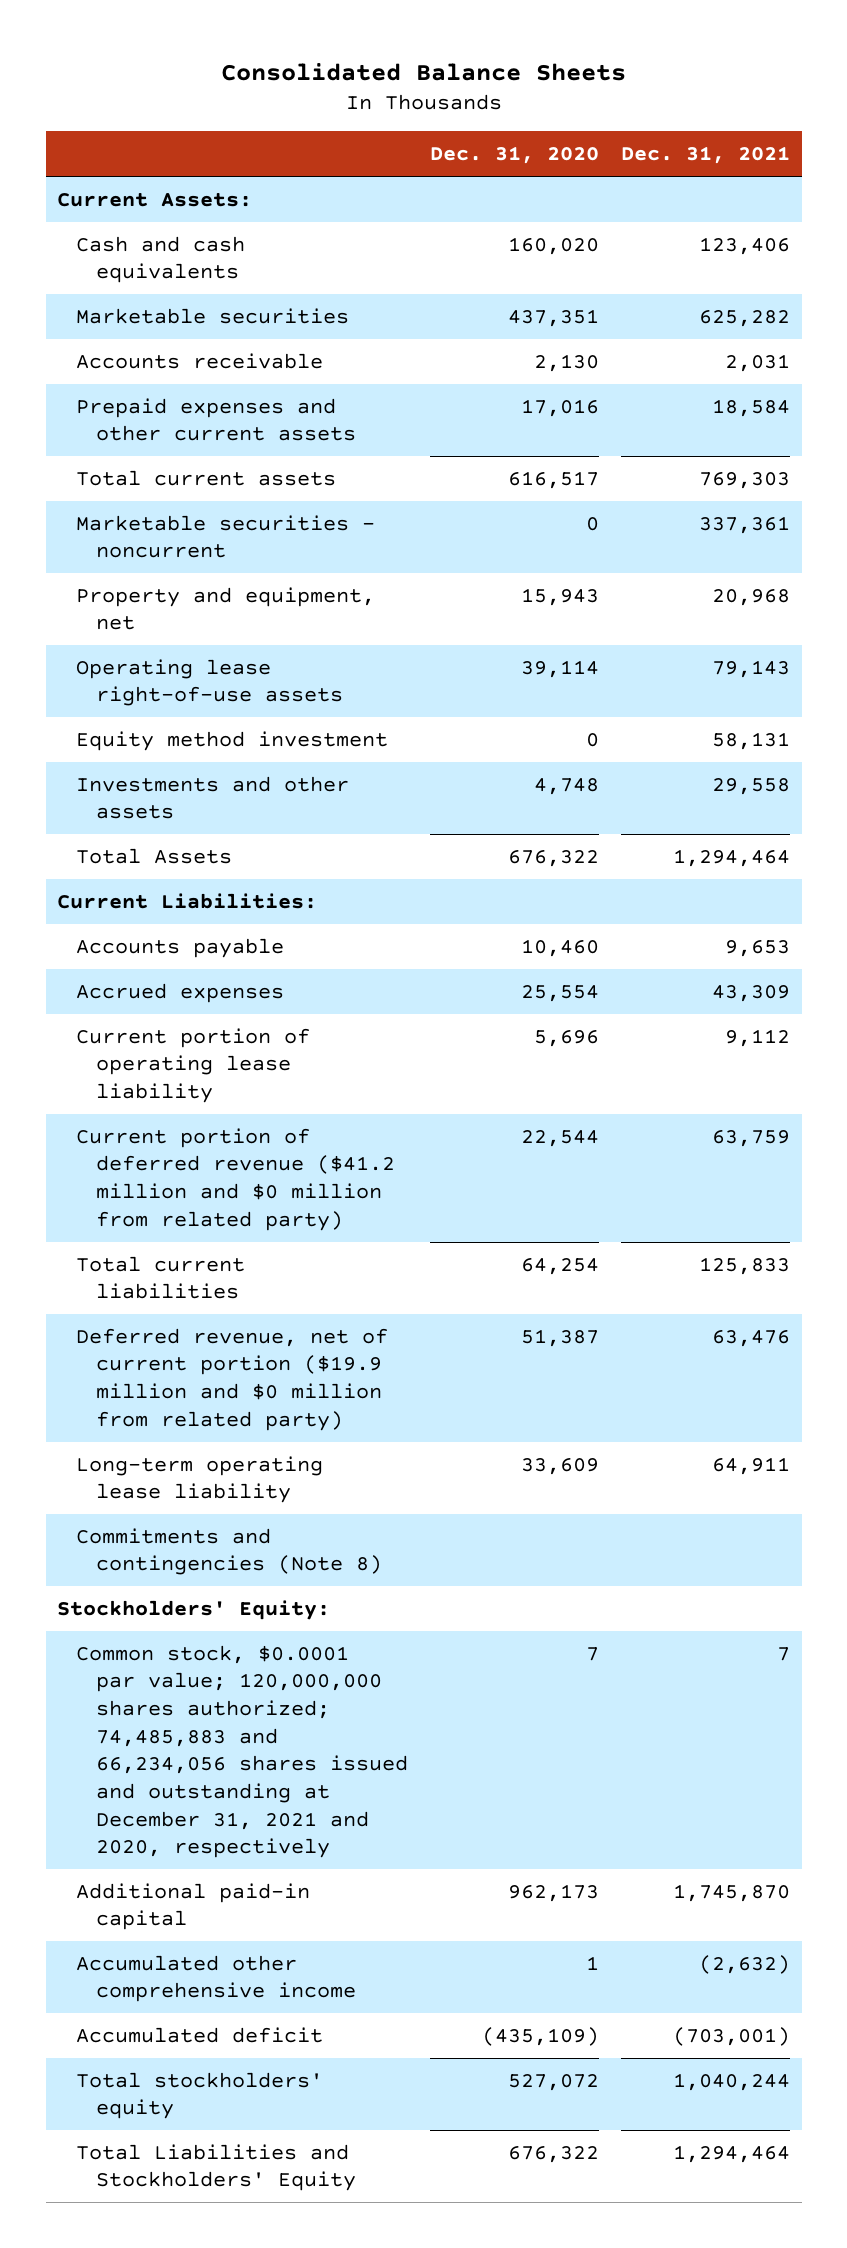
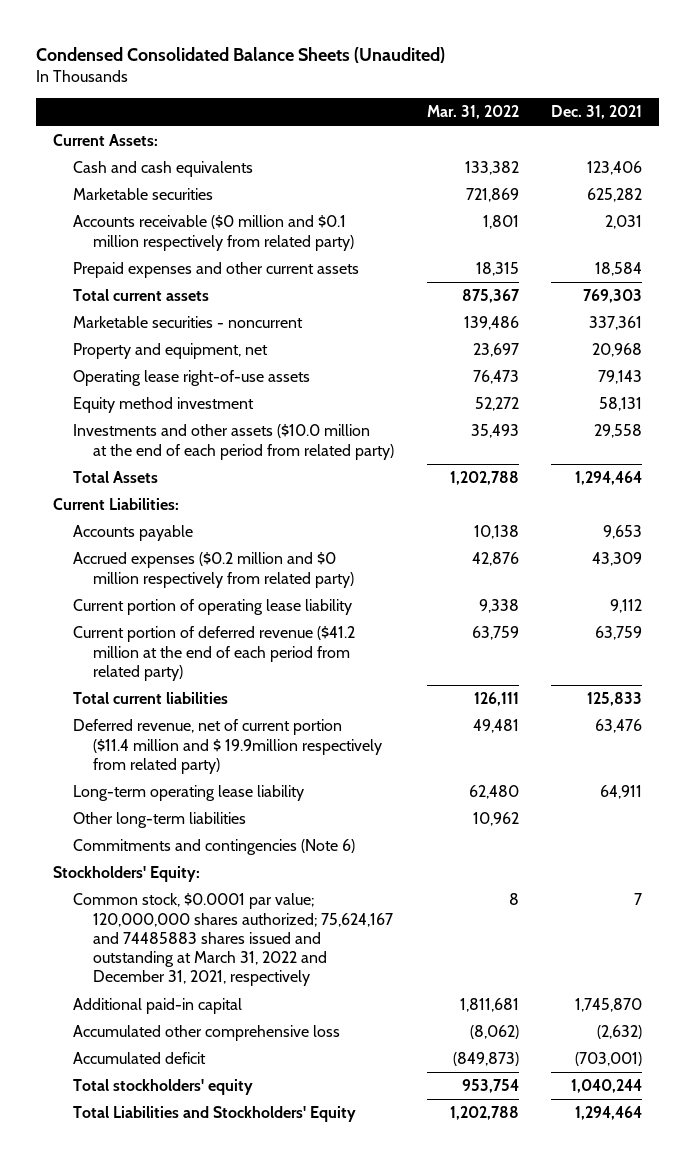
[220,62,626,81] Consolidated Balance Sheets -> [36,46,446,63] Condensed Consolidated Balance Sheets (Unaudited)
[430,146,600,165] Dec. 31, 2020 -> none
none -> [426,105,519,120] Mar. 31, 2022
[76,352,324,369] Accounts receivable -> [72,215,354,251] Accounts receivable ($0 million and $0.1 million respectively from related party)
[76,775,350,820] Investments and other assets -> [72,424,394,460] Investments and other assets ($10.0 million at the end of each period from related party)
[76,982,285,1003] Accrued expenses -> [72,552,354,588] Accrued expenses ($0.2 million and $0 million respectively from related party)
[76,1127,395,1231] Current portion of deferred revenue ($41.2 million and $0 million from related party) -> [72,626,355,681] Current portion of deferred revenue ($41.2 million at the end of each period from related party)
[76,1327,389,1431] Deferred revenue, net of current portion ($19.9 million and $0 million from related party) -> [72,719,382,774] Deferred revenue, net of current portion ($11.4 million and $ 19.9million respectively from related party)
none -> [72,812,246,829] Other long-term liabilities
[76,1527,382,1576] Commitments and contingencies (Note 8) -> [72,839,355,856] Commitments and contingencies (Note 6)
[76,1644,408,1859] Common stock, $0.0001 par value; 120,000,000 shares authorized; 74,485,883 and 66,234,056 shares issued and outstanding at December 31, 2021 and 2020, respectively -> [72,893,393,987] Common stock, $0.0001 par value; 120,000,000 shares authorized; 75,624,167 and 74485883 shares issued and outstanding at March 31, 2022 and December 31, 2021, respectively
[76,1954,356,2003] Accumulated other comprehensive income -> [72,1025,340,1042] Accumulated other comprehensive loss

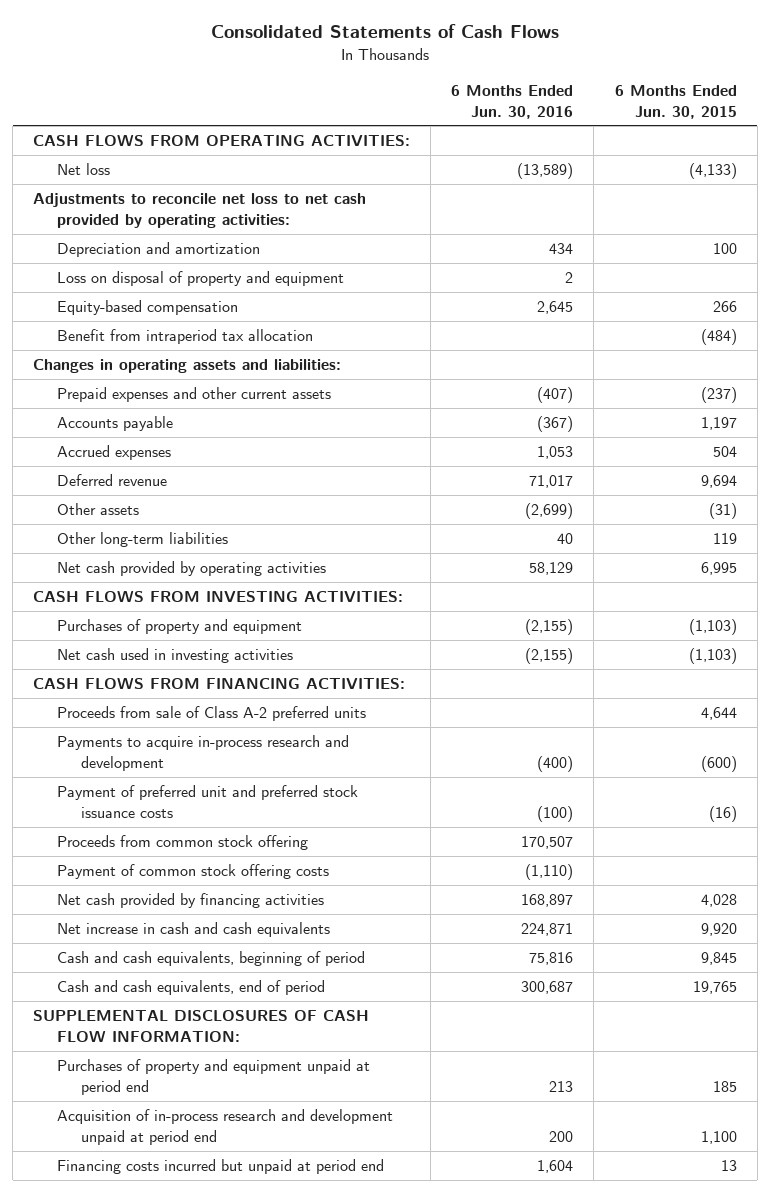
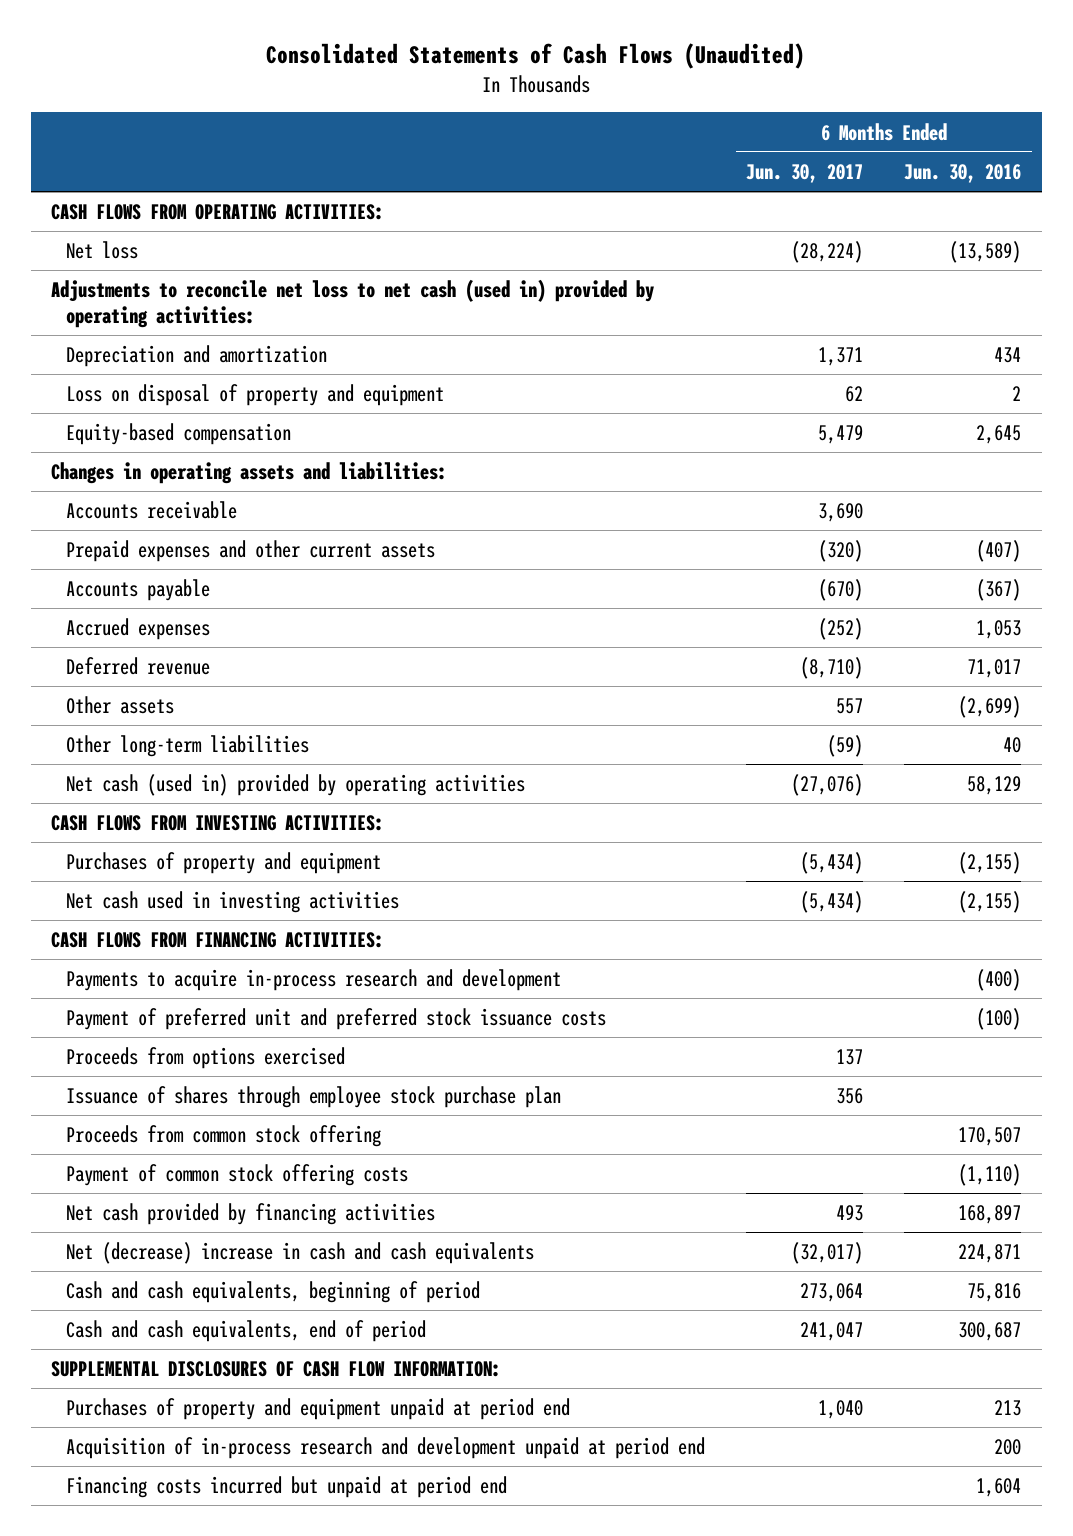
[210,23,559,38] Consolidated Statements of Cash Flows -> [266,43,806,70] Consolidated Statements of Cash Flows (Unaudited)
[614,84,737,119] 6 Months Ended Jun. 30, 2015 -> none
none -> [746,163,864,183] Jun. 30, 2017
[33,193,367,228] Adjustments to reconcile net loss to net cash provided by operating activities: -> [51,279,655,328] Adjustments to reconcile net loss to net cash (used in) provided by operating activities:
[57,329,314,345] Benefit from intraperiod tax allocation -> none
none -> [66,501,238,520] Accounts receivable
[57,561,327,577] Net cash provided by operating activities -> [66,774,526,797] Net cash (used in) provided by operating activities
[57,706,367,722] Proceeds from sale of Class A-2 preferred units -> none
none -> [66,1047,346,1070] Proceeds from options exercised
none -> [66,1086,562,1109] Issuance of shares through employee stock purchase plan
[57,922,331,938] Net increase in cash and cash equivalents -> [66,1242,535,1265] Net (decrease) increase in cash and cash equivalents

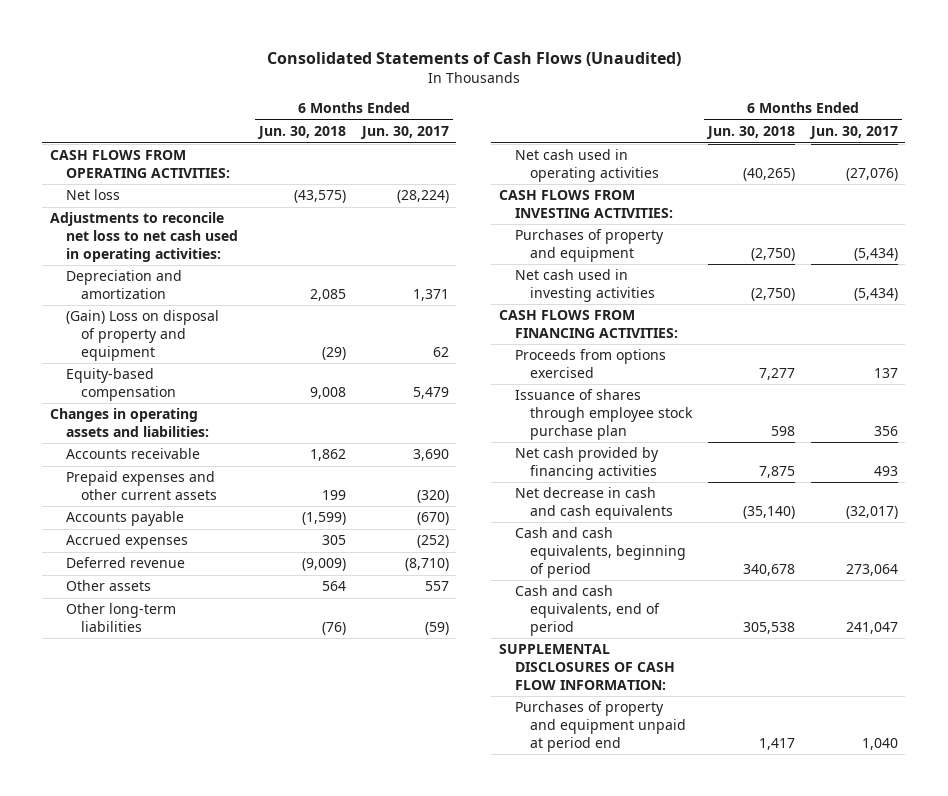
[904,163,1022,183] Jun. 30, 2016 -> none
none -> [256,126,346,140] Jun. 30, 2018
[51,279,655,328] Adjustments to reconcile net loss to net cash (used in) provided by operating activities: -> [50,212,238,262] Adjustments to reconcile net loss to net cash used in operating activities:
[66,384,445,407] Loss on disposal of property and equipment -> [65,310,219,361] (Gain) Loss on disposal of property and equipment
[66,774,526,797] Net cash (used in) provided by operating activities -> [514,149,660,182] Net cash used in operating activities
[66,969,562,992] Payments to acquire in-process research and development -> none
[66,1008,607,1031] Payment of preferred unit and preferred stock issuance costs -> none
[66,1125,382,1148] Proceeds from common stock offering -> none
[66,1164,409,1187] Payment of common stock offering costs -> none
[66,1242,535,1265] Net (decrease) increase in cash and cash equivalents -> [514,487,674,520] Net decrease in cash and cash equivalents
[66,1437,706,1460] Acquisition of in-process research and development unpaid at period end -> none
[66,1476,508,1499] Financing costs incurred but unpaid at period end -> none

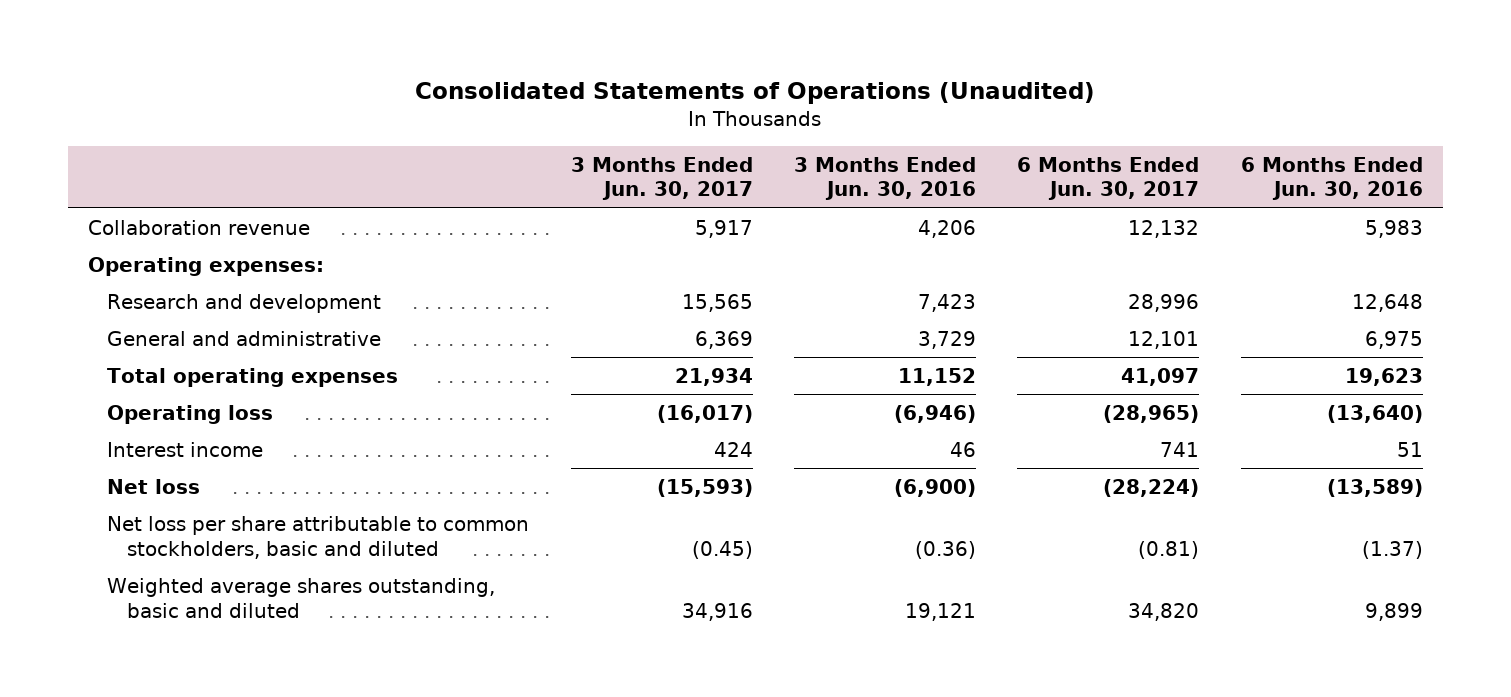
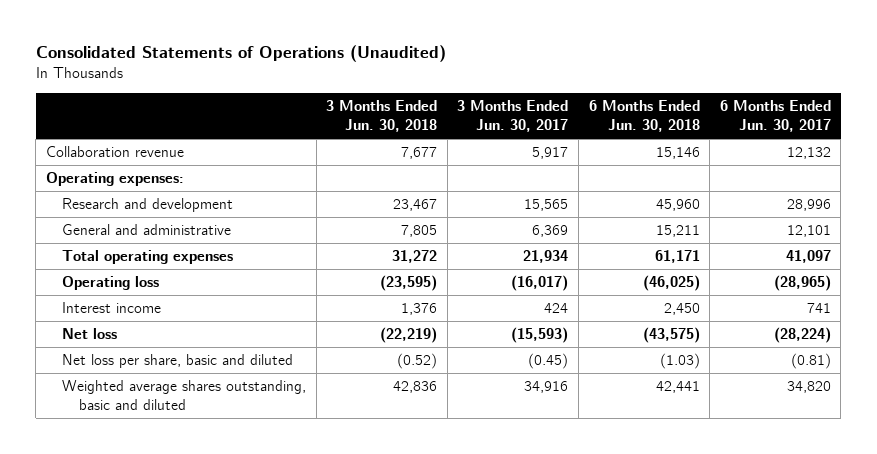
[794,156,977,201] 3 Months Ended Jun. 30, 2016 -> none
[1240,156,1423,201] 6 Months Ended Jun. 30, 2016 -> none
none -> [326,100,438,133] 3 Months Ended Jun. 30, 2018
none -> [588,100,700,133] 6 Months Ended Jun. 30, 2018
[107,516,530,559] Net loss per share attributable to common stockholders, basic and diluted -> [62,354,294,369] Net loss per share, basic and diluted

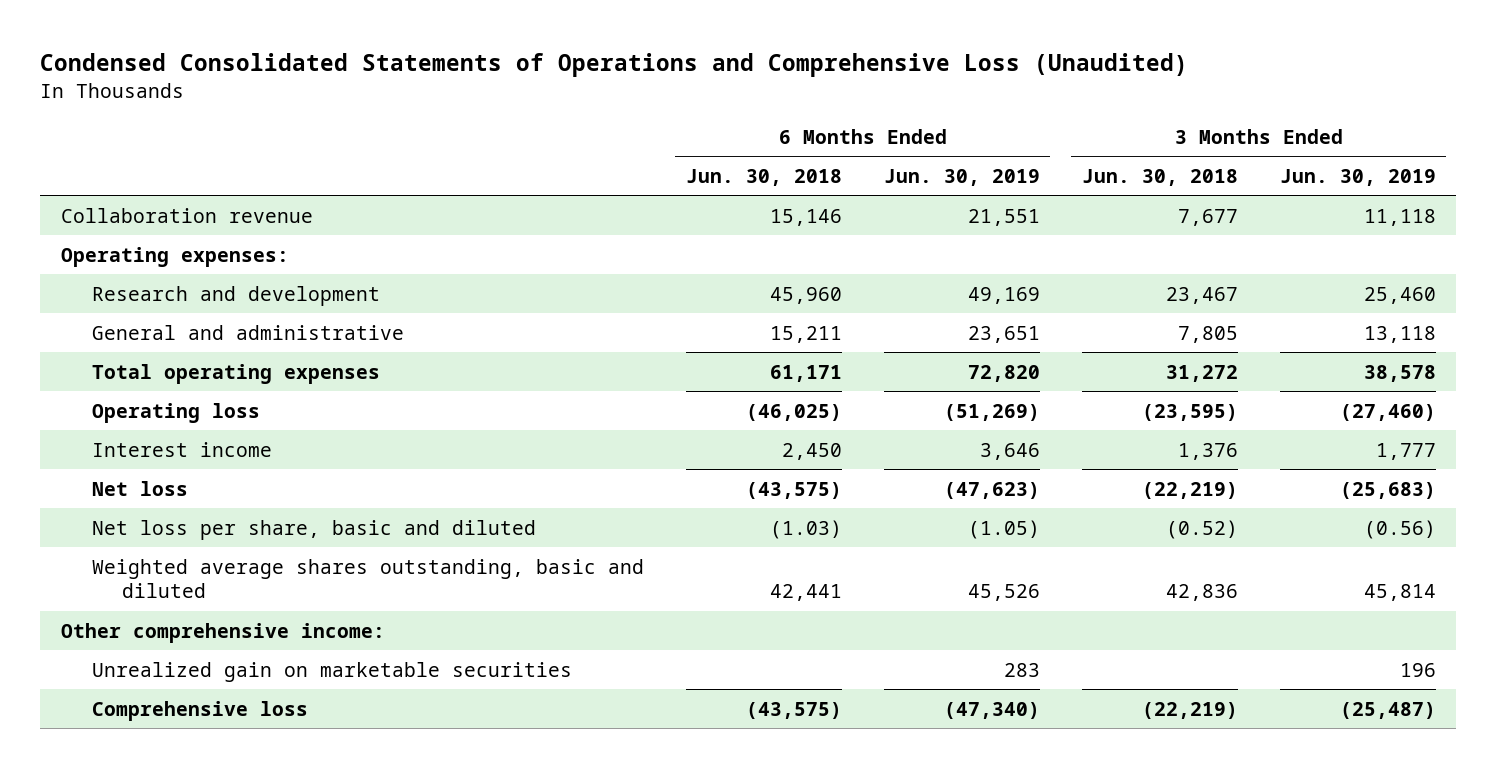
[35,45,446,63] Consolidated Statements of Operations (Unaudited) -> [40,53,1189,78] Condensed Consolidated Statements of Operations and Comprehensive Loss (Unaudited)
[457,100,569,133] 3 Months Ended Jun. 30, 2017 -> none
[719,100,831,133] 6 Months Ended Jun. 30, 2017 -> none
none -> [883,169,1040,187] Jun. 30, 2019
none -> [1279,169,1436,187] Jun. 30, 2019
none -> [61,622,386,643] Other comprehensive income:
none -> [91,661,572,682] Unrealized gain on marketable securities
none -> [91,700,308,721] Comprehensive loss

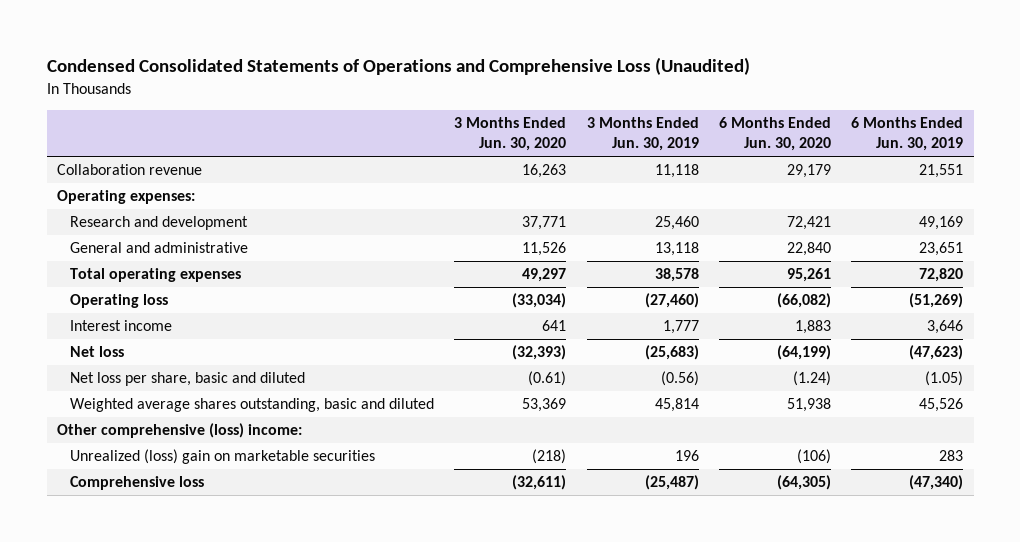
[685,169,842,187] Jun. 30, 2018 -> none
[1081,169,1238,187] Jun. 30, 2018 -> none
none -> [454,117,567,152] 3 Months Ended Jun. 30, 2020
none -> [719,117,832,152] 6 Months Ended Jun. 30, 2020
[61,622,386,643] Other comprehensive income: -> [56,423,302,439] Other comprehensive (loss) income:
[91,661,572,682] Unrealized gain on marketable securities -> [70,449,376,465] Unrealized (loss) gain on marketable securities

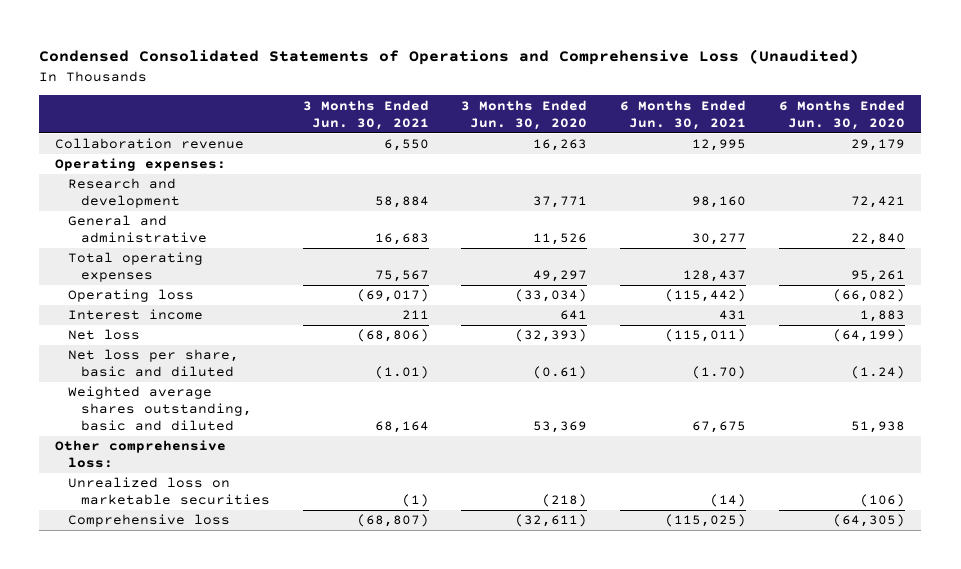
[586,117,699,152] 3 Months Ended Jun. 30, 2019 -> none
[851,117,964,152] 6 Months Ended Jun. 30, 2019 -> none
none -> [302,99,429,130] 3 Months Ended Jun. 30, 2021
none -> [620,99,747,130] 6 Months Ended Jun. 30, 2021
[56,423,302,439] Other comprehensive (loss) income: -> [55,440,227,469] Other comprehensive loss:
[70,449,376,465] Unrealized (loss) gain on marketable securities -> [68,477,270,506] Unrealized loss on marketable securities

